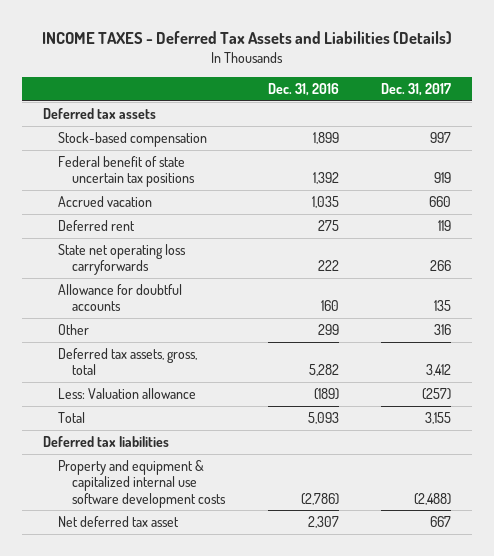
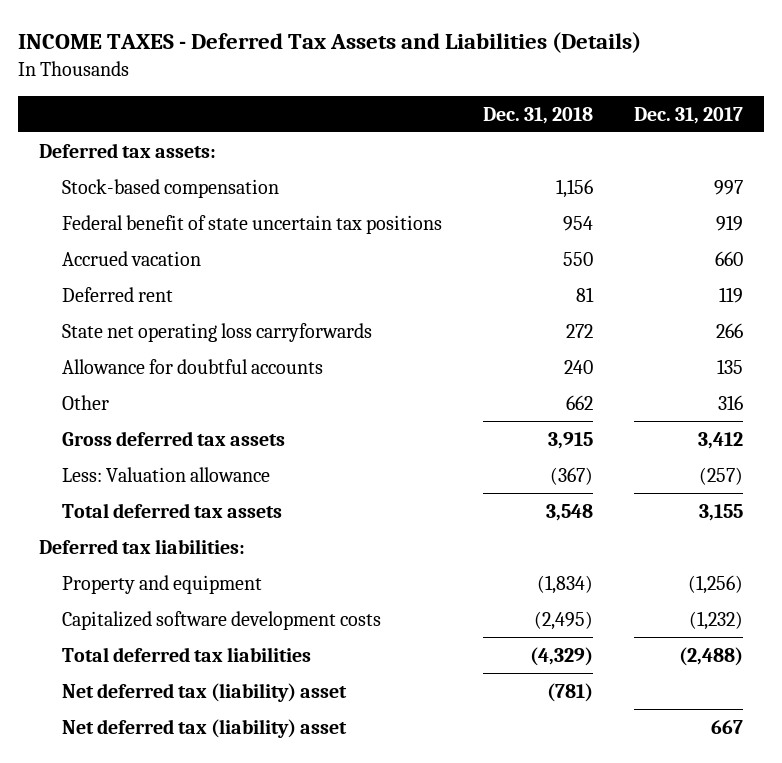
[267,83,339,97] Dec. 31, 2016 -> none
none -> [483,106,594,124] Dec. 31, 2018
[42,107,156,119] Deferred tax assets -> [38,142,216,158] Deferred tax assets:
[57,347,197,376] Deferred tax assets, gross, total -> [62,430,286,446] Gross deferred tax assets
[57,411,85,423] Total -> [62,502,283,518] Total deferred tax assets
[42,435,169,447] Deferred tax liabilities -> [38,538,245,554] Deferred tax liabilities:
none -> [62,574,263,594] Property and equipment
none -> [62,610,382,630] Capitalized software development costs
[57,459,227,508] Property and equipment & capitalized internal use software development costs -> [62,646,312,662] Total deferred tax liabilities
none -> [62,682,348,702] Net deferred tax (liability) asset
[57,515,179,527] Net deferred tax asset -> [62,718,348,738] Net deferred tax (liability) asset

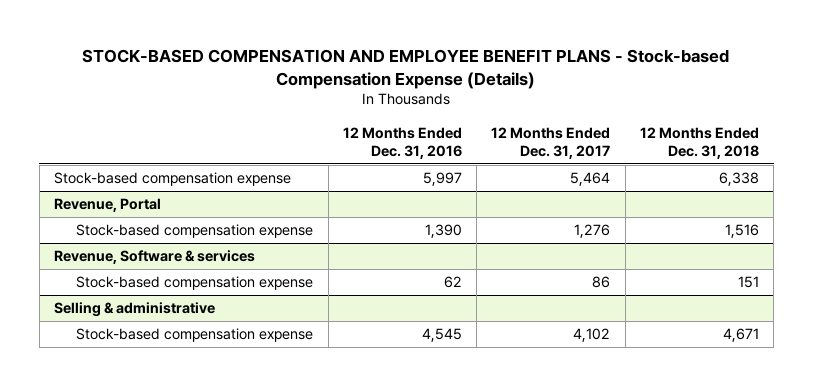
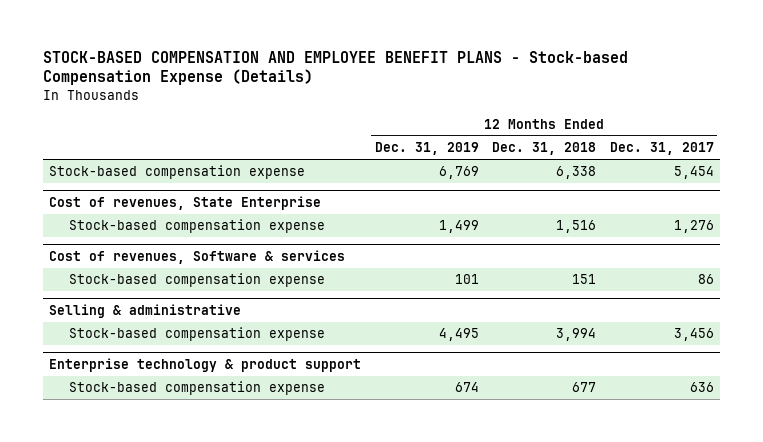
[342,126,462,159] 12 Months Ended Dec. 31, 2016 -> none
none -> [374,142,479,156] Dec. 31, 2019
[53,198,161,213] Revenue, Portal -> none
[570,172,611,187] 5,464 -> [673,166,714,180] 5,454
none -> [49,195,322,210] Cost of revenues, State Enterprise
[53,250,255,265] Revenue, Software & services -> none
none -> [49,249,346,264] Cost of revenues, Software & services
[573,328,611,343] 4,102 -> [673,328,714,342] 3,456
[722,328,759,343] 4,671 -> [556,328,597,342] 3,994
none -> [49,357,362,372] Enterprise technology & product support
none -> [68,381,325,396] Stock-based compensation expense

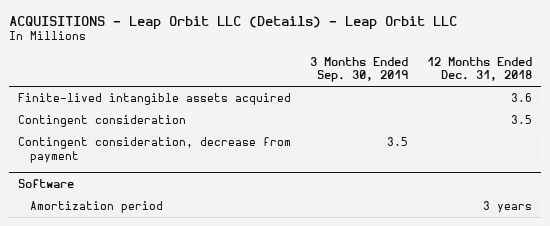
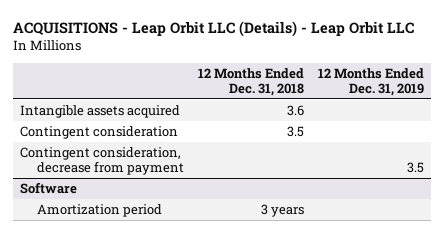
[309,56,408,83] 3 Months Ended Sep. 30, 2019 -> none
none -> [318,67,425,96] 12 Months Ended Dec. 31, 2019
[18,93,292,106] Finite-lived intangible assets acquired -> [19,105,180,119] Intangible assets acquired

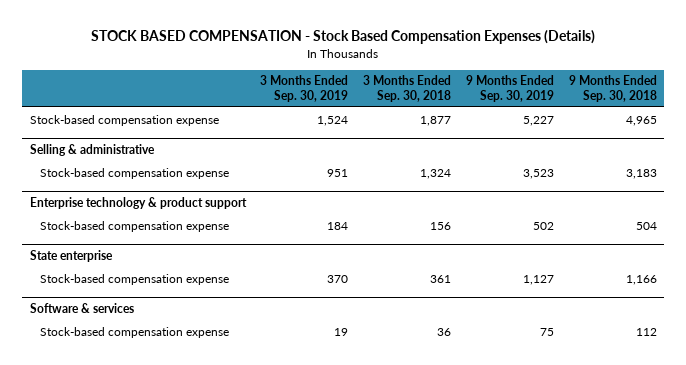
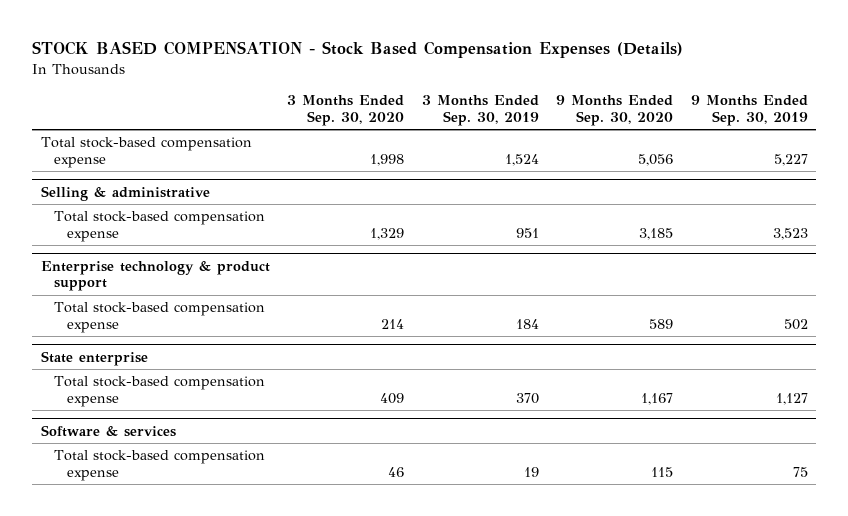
[363,75,452,102] 3 Months Ended Sep. 30, 2018 -> none
[568,75,657,102] 9 Months Ended Sep. 30, 2018 -> none
none -> [287,95,405,127] 3 Months Ended Sep. 30, 2020
none -> [556,95,674,127] 9 Months Ended Sep. 30, 2020
[29,114,219,126] Stock-based compensation expense -> [40,137,252,169] Total stock-based compensation expense
[40,167,230,179] Stock-based compensation expense -> [53,211,265,243] Total stock-based compensation expense
[40,220,230,232] Stock-based compensation expense -> [53,302,265,334] Total stock-based compensation expense
[40,273,230,285] Stock-based compensation expense -> [53,376,265,408] Total stock-based compensation expense
[40,326,230,338] Stock-based compensation expense -> [53,450,265,482] Total stock-based compensation expense

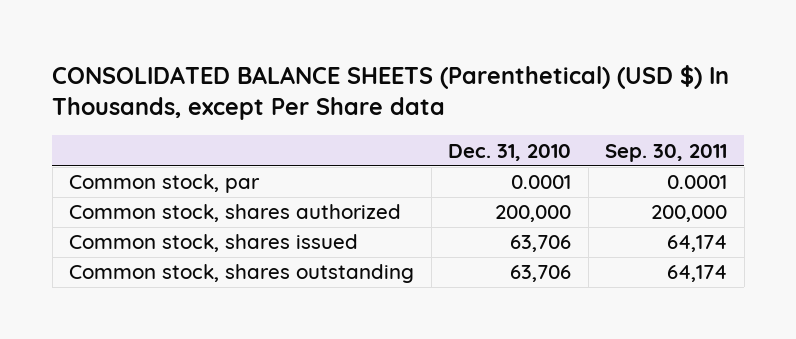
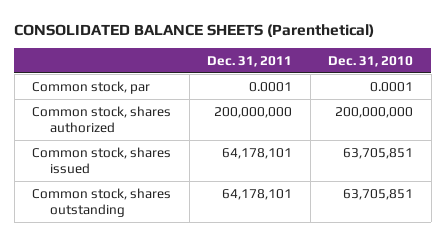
[52,64,730,121] CONSOLIDATED BALANCE SHEETS (Parenthetical) (USD $) In Thousands, except Per Share data -> [14,23,375,37] CONSOLIDATED BALANCE SHEETS (Parenthetical)
[605,143,728,162] Sep. 30, 2011 -> none
none -> [207,55,293,67] Dec. 31, 2011
[495,205,572,223] 200,000 -> [335,106,414,118] 200,000,000
[510,235,572,253] 63,706 -> [343,147,414,159] 63,705,851
[510,265,572,283] 63,706 -> [343,188,414,200] 63,705,851

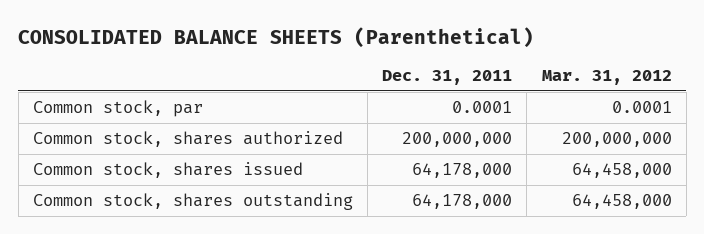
[328,55,414,67] Dec. 31, 2010 -> none
none -> [541,70,672,86] Mar. 31, 2012
[222,147,293,159] 64,178,101 -> [412,163,513,179] 64,178,000
[222,188,293,200] 64,178,101 -> [412,194,513,210] 64,178,000

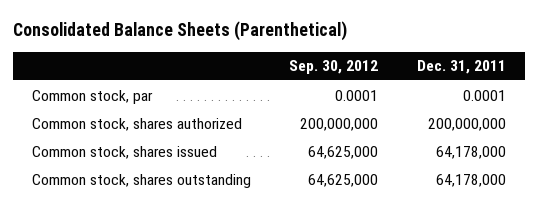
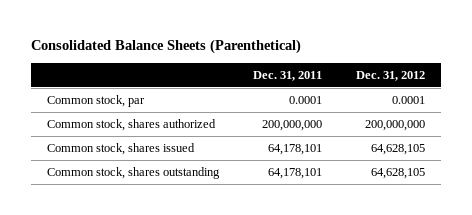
[289,60,379,75] Sep. 30, 2012 -> none
none -> [355,70,425,81] Dec. 31, 2012
[436,145,507,159] 64,178,000 -> [268,144,323,156] 64,178,101
[436,173,507,187] 64,178,000 -> [268,168,323,180] 64,178,101

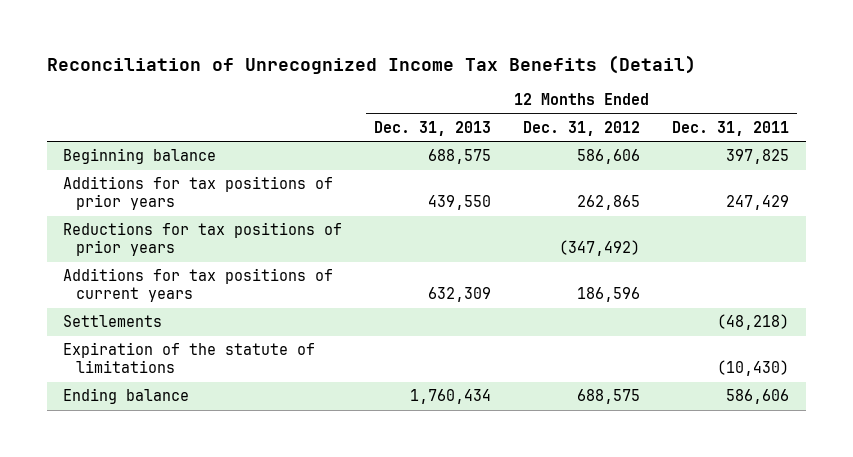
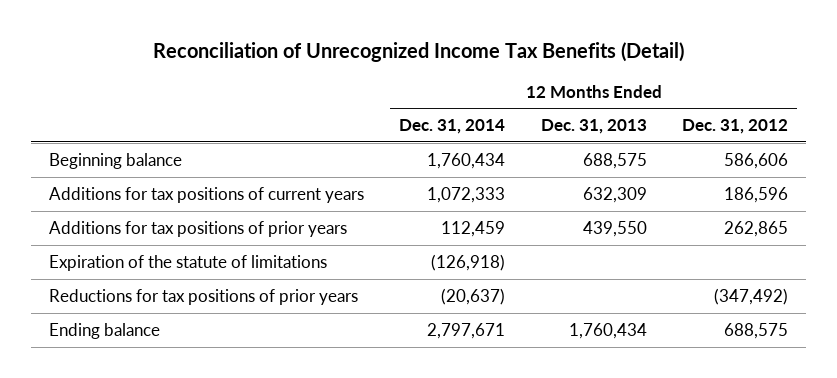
[672,121,790,137] Dec. 31, 2011 -> none
none -> [399,119,506,135] Dec. 31, 2014
[63,315,163,328] Settlements -> none
[63,176,334,211] Additions for tax positions of prior years -> [48,220,347,237] Additions for tax positions of prior years
[63,222,343,257] Reductions for tax positions of prior years -> [48,288,358,305] Reductions for tax positions of prior years

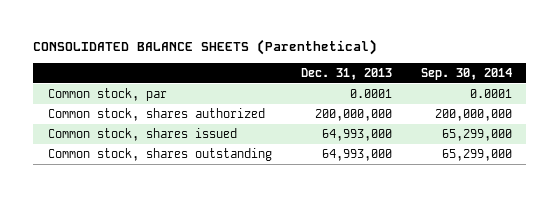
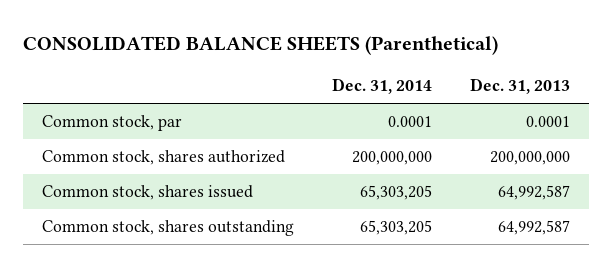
[420,67,512,80] Sep. 30, 2014 -> none
none -> [331,78,432,95] Dec. 31, 2014
[321,129,392,142] 64,993,000 -> [497,185,570,201] 64,992,587
[321,149,392,162] 64,993,000 -> [497,220,570,236] 64,992,587

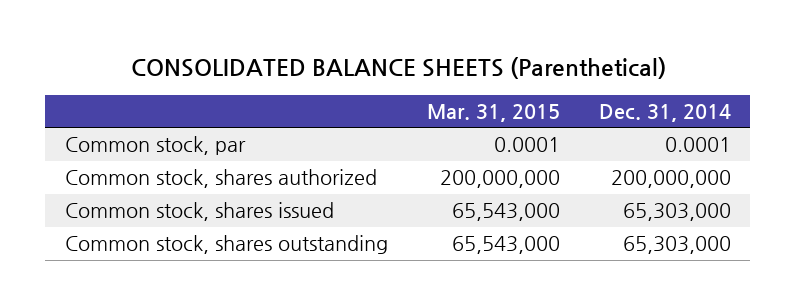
[469,78,570,95] Dec. 31, 2013 -> none
none -> [426,103,560,122] Mar. 31, 2015
[359,185,432,201] 65,303,205 -> [622,203,731,222] 65,303,000
[359,220,432,236] 65,303,205 -> [622,236,731,255] 65,303,000

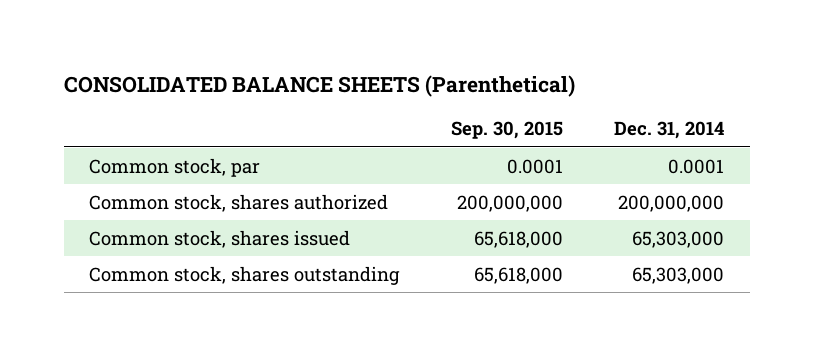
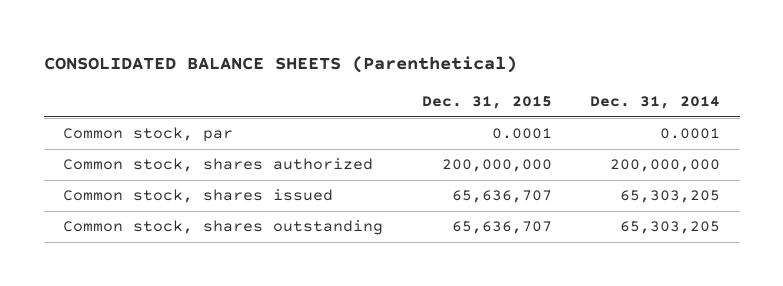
[450,121,563,140] Sep. 30, 2015 -> none
none -> [421,96,552,110] Dec. 31, 2015
[632,230,725,248] 65,303,000 -> [620,190,721,204] 65,303,205
[632,266,725,284] 65,303,000 -> [620,221,721,235] 65,303,205

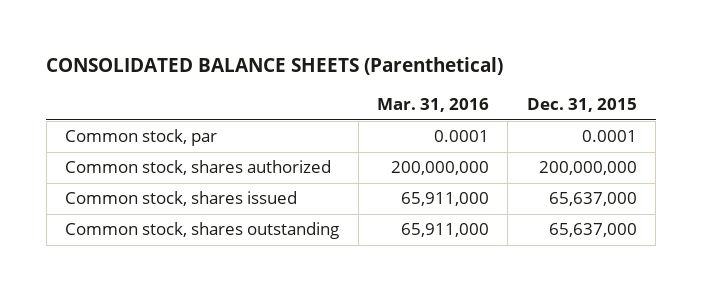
[590,96,721,110] Dec. 31, 2014 -> none
none -> [377,98,490,113] Mar. 31, 2016
[451,190,552,204] 65,636,707 -> [548,192,637,207] 65,637,000
[451,221,552,235] 65,636,707 -> [548,223,637,238] 65,637,000

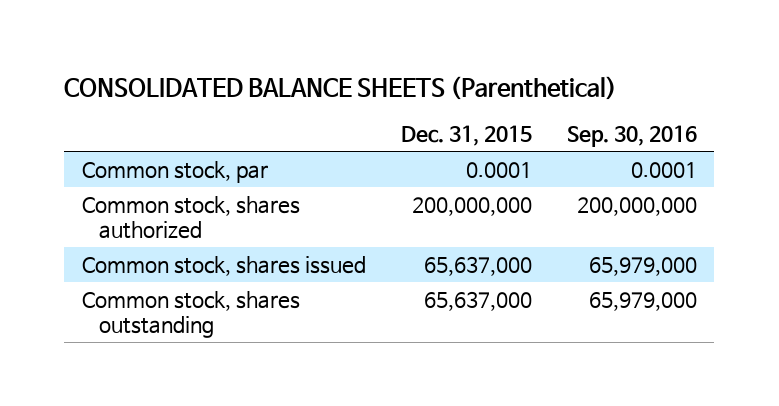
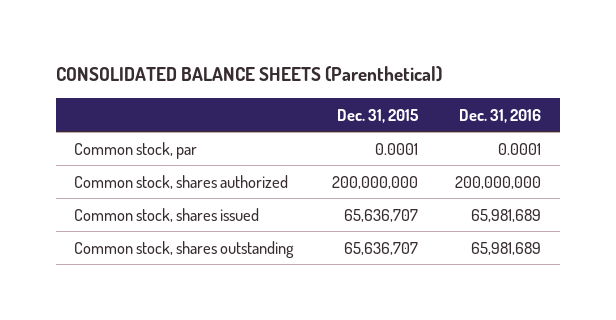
[566,125,697,148] Sep. 30, 2016 -> none
none -> [459,108,542,123] Dec. 31, 2016
[423,255,532,276] 65,637,000 -> [343,208,418,222] 65,636,707
[423,290,532,311] 65,637,000 -> [343,241,418,255] 65,636,707

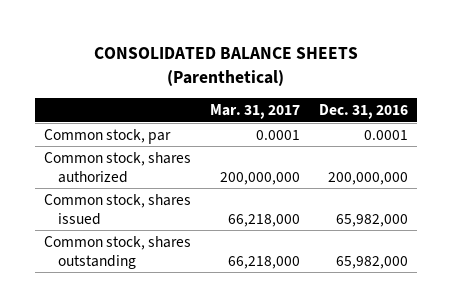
[336,108,419,123] Dec. 31, 2015 -> none
none -> [210,103,301,119] Mar. 31, 2017
[471,208,542,222] 65,981,689 -> [336,213,409,227] 65,982,000
[471,241,542,255] 65,981,689 -> [336,255,409,269] 65,982,000

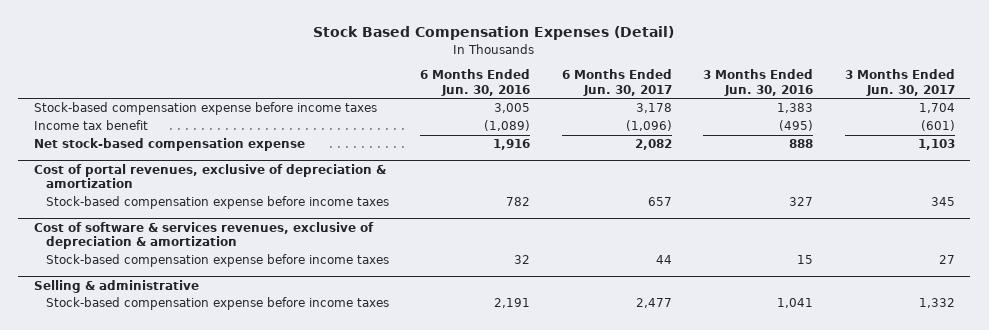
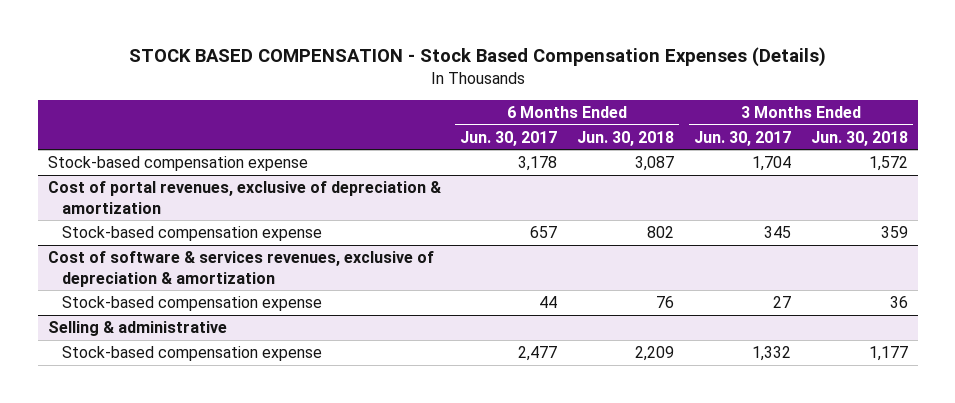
[313,26,675,41] Stock Based Compensation Expenses (Detail) -> [128,47,826,68] STOCK BASED COMPENSATION - Stock Based Compensation Expenses (Details)
[420,69,531,96] 6 Months Ended Jun. 30, 2016 -> none
[703,69,814,96] 3 Months Ended Jun. 30, 2016 -> none
none -> [577,130,675,146] Jun. 30, 2018
none -> [810,130,908,146] Jun. 30, 2018
[34,120,149,131] Income tax benefit -> none
[34,138,306,152] Net stock-based compensation expense -> none
[34,102,378,116] Stock-based compensation expense before income taxes -> [47,155,308,171] Stock-based compensation expense
[46,196,390,210] Stock-based compensation expense before income taxes -> [61,225,322,241] Stock-based compensation expense
[46,254,390,268] Stock-based compensation expense before income taxes -> [61,295,322,311] Stock-based compensation expense
[46,297,390,311] Stock-based compensation expense before income taxes -> [61,345,322,361] Stock-based compensation expense

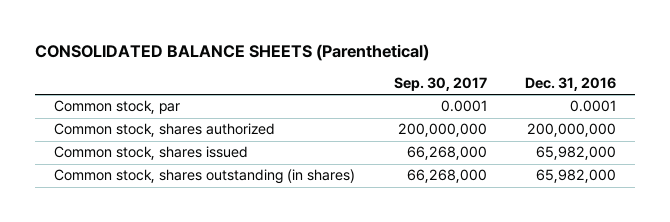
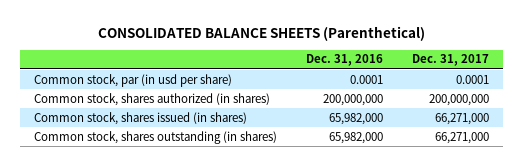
[393,77,487,92] Sep. 30, 2017 -> none
none -> [411,54,489,67] Dec. 31, 2017
[54,100,181,115] Common stock, par -> [34,73,233,87] Common stock, par (in usd per share)
[54,123,276,138] Common stock, shares authorized -> [34,92,271,106] Common stock, shares authorized (in shares)
[54,146,249,161] Common stock, shares issued -> [34,111,248,125] Common stock, shares issued (in shares)

